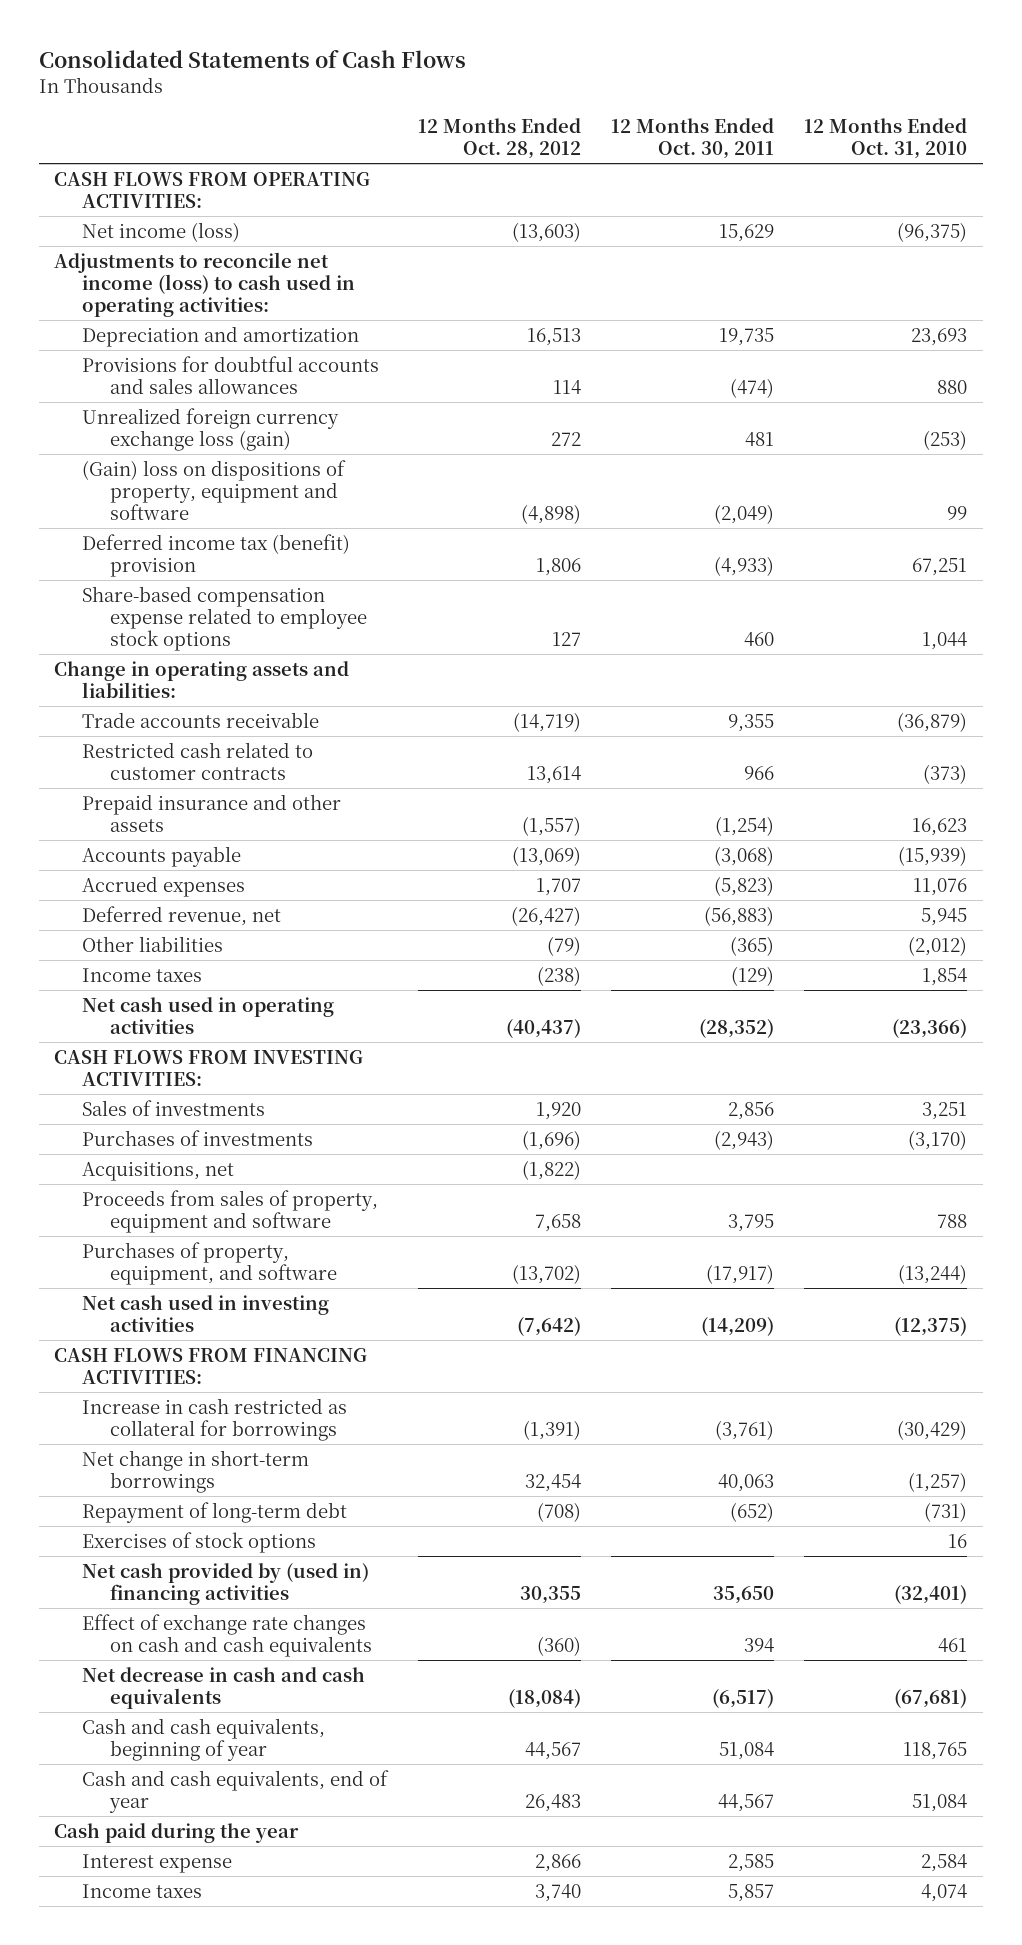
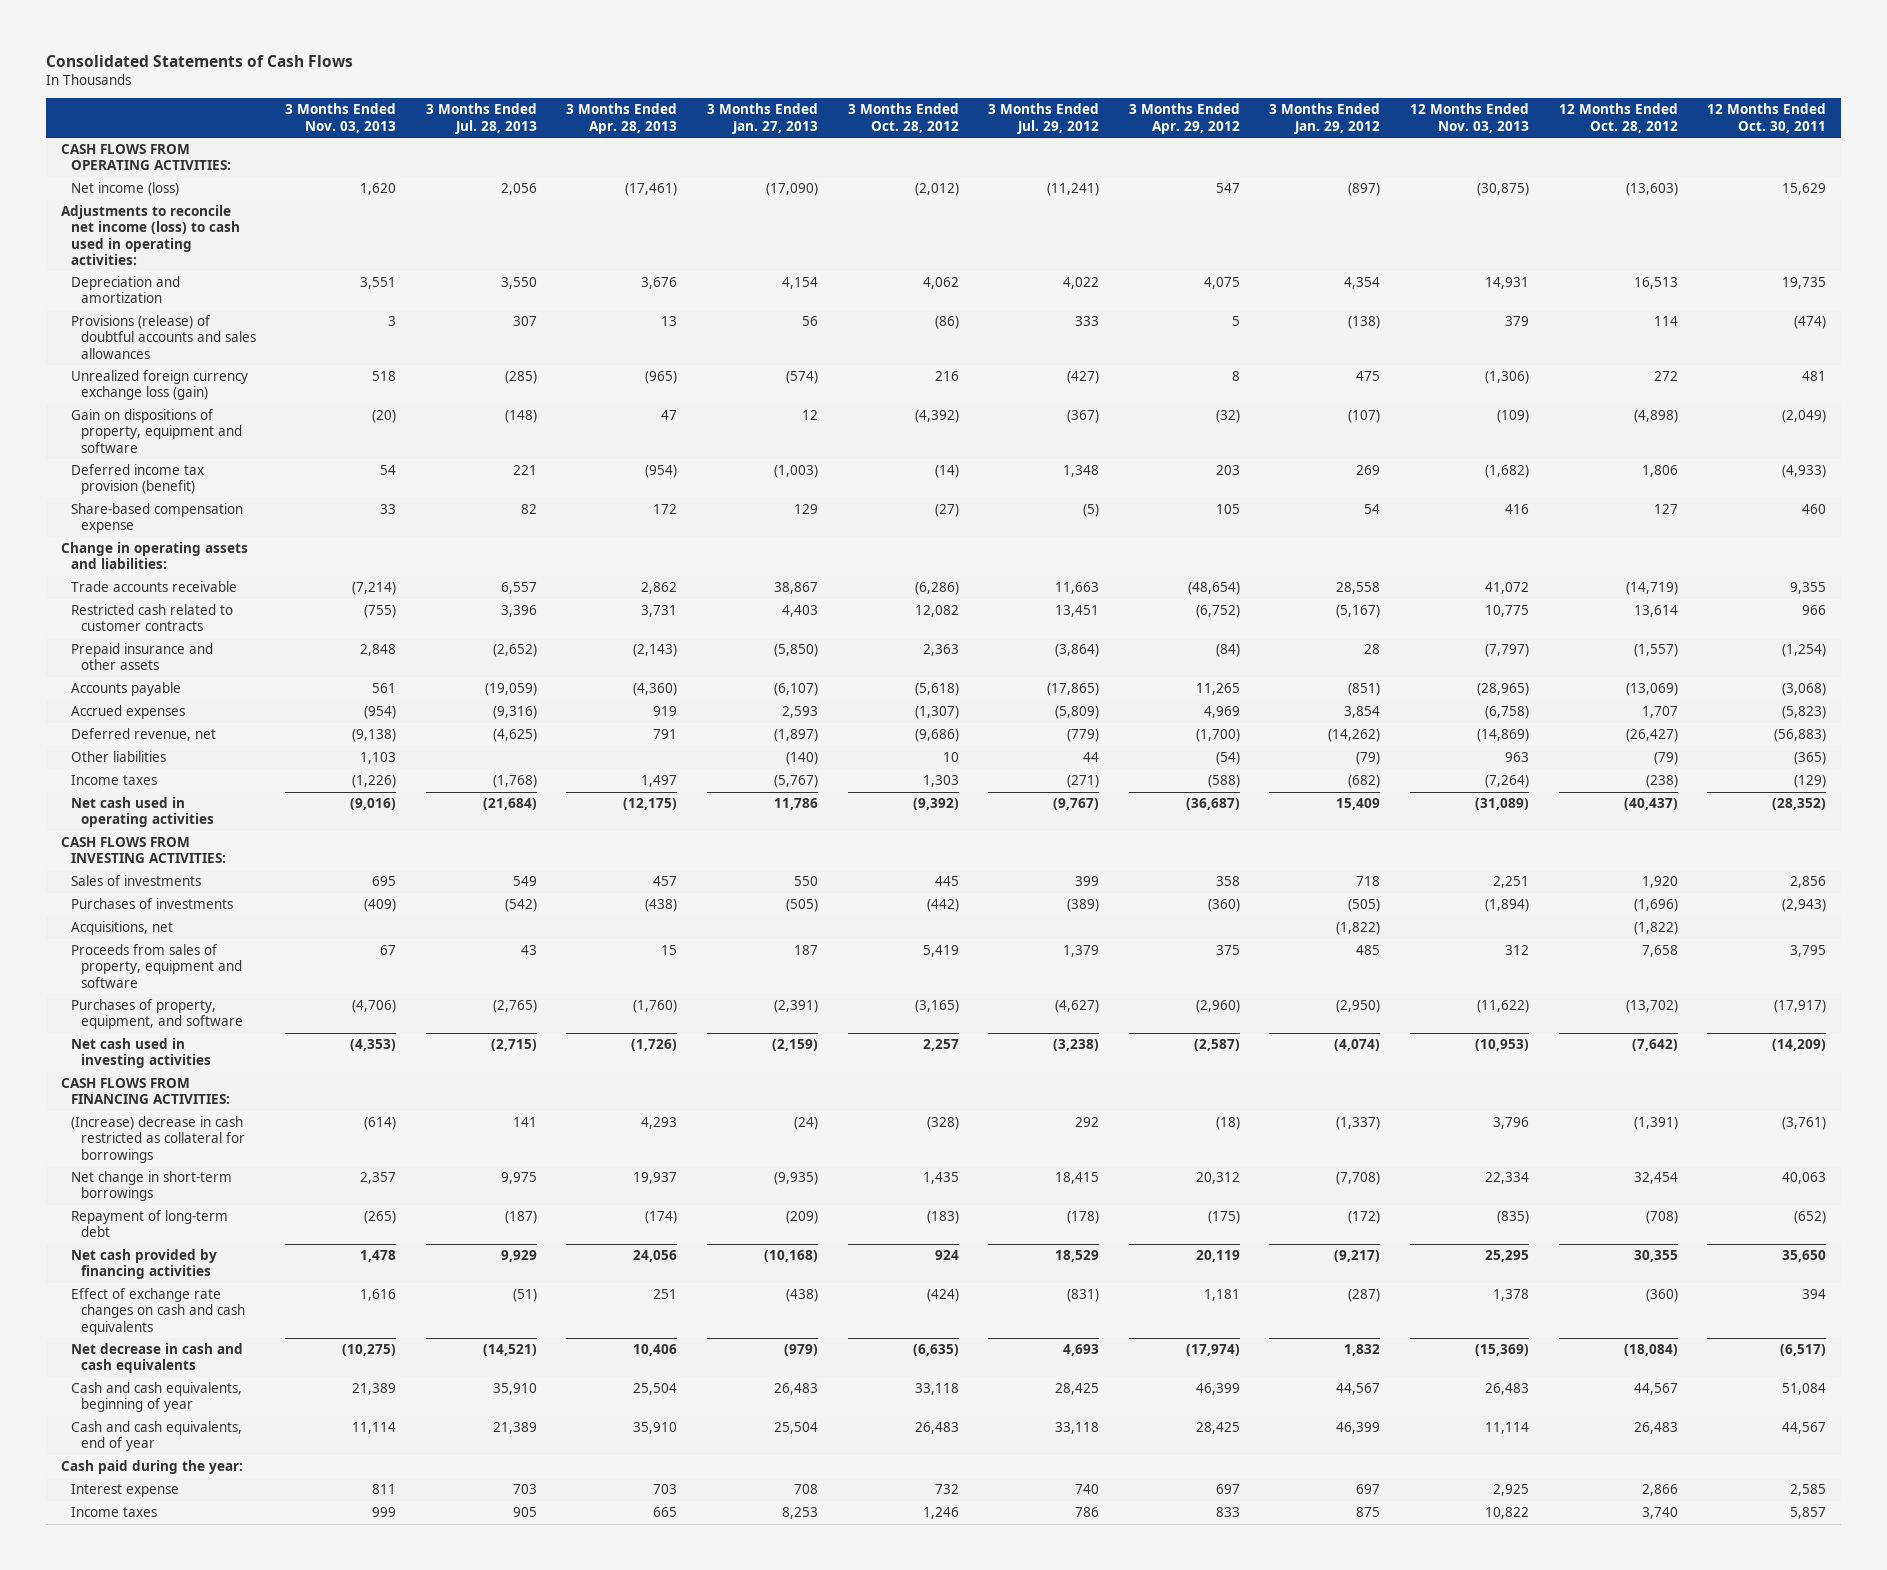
[804,118,968,160] 12 Months Ended Oct. 31, 2010 -> none
none -> [285,103,397,133] 3 Months Ended Nov. 03, 2013
none -> [425,103,537,134] 3 Months Ended Jul. 28, 2013
none -> [566,103,678,134] 3 Months Ended Apr. 28, 2013
none -> [707,103,819,134] 3 Months Ended Jan. 27, 2013
none -> [847,103,959,133] 3 Months Ended Oct. 28, 2012
none -> [988,103,1100,134] 3 Months Ended Jul. 29, 2012
none -> [1128,103,1240,134] 3 Months Ended Apr. 29, 2012
none -> [1269,103,1381,134] 3 Months Ended Jan. 29, 2012
none -> [1409,103,1529,133] 12 Months Ended Nov. 03, 2013
[82,355,380,394] Provisions for doubtful accounts and sales allowances -> [70,315,256,359] Provisions (release) of doubtful accounts and sales allowances
[82,459,347,520] (Gain) loss on dispositions of property, equipment and software -> [70,409,242,453] Gain on dispositions of property, equipment and software
[82,533,351,577] Deferred income tax (benefit) provision -> [70,464,204,495] Deferred income tax provision (benefit)
[82,585,368,651] Share-based compensation expense related to employee stock options -> [70,503,243,534] Share-based compensation expense
[82,1397,348,1441] Increase in cash restricted as collateral for borrowings -> [70,1116,245,1163] (Increase) decrease in cash restricted as collateral for borrowings
[82,1531,317,1553] Exercises of stock options -> none
[82,1562,370,1605] Net cash provided by (used in) financing activities -> [70,1249,217,1280] Net cash provided by financing activities
[54,1822,300,1843] Cash paid during the year -> [60,1460,243,1475] Cash paid during the year:

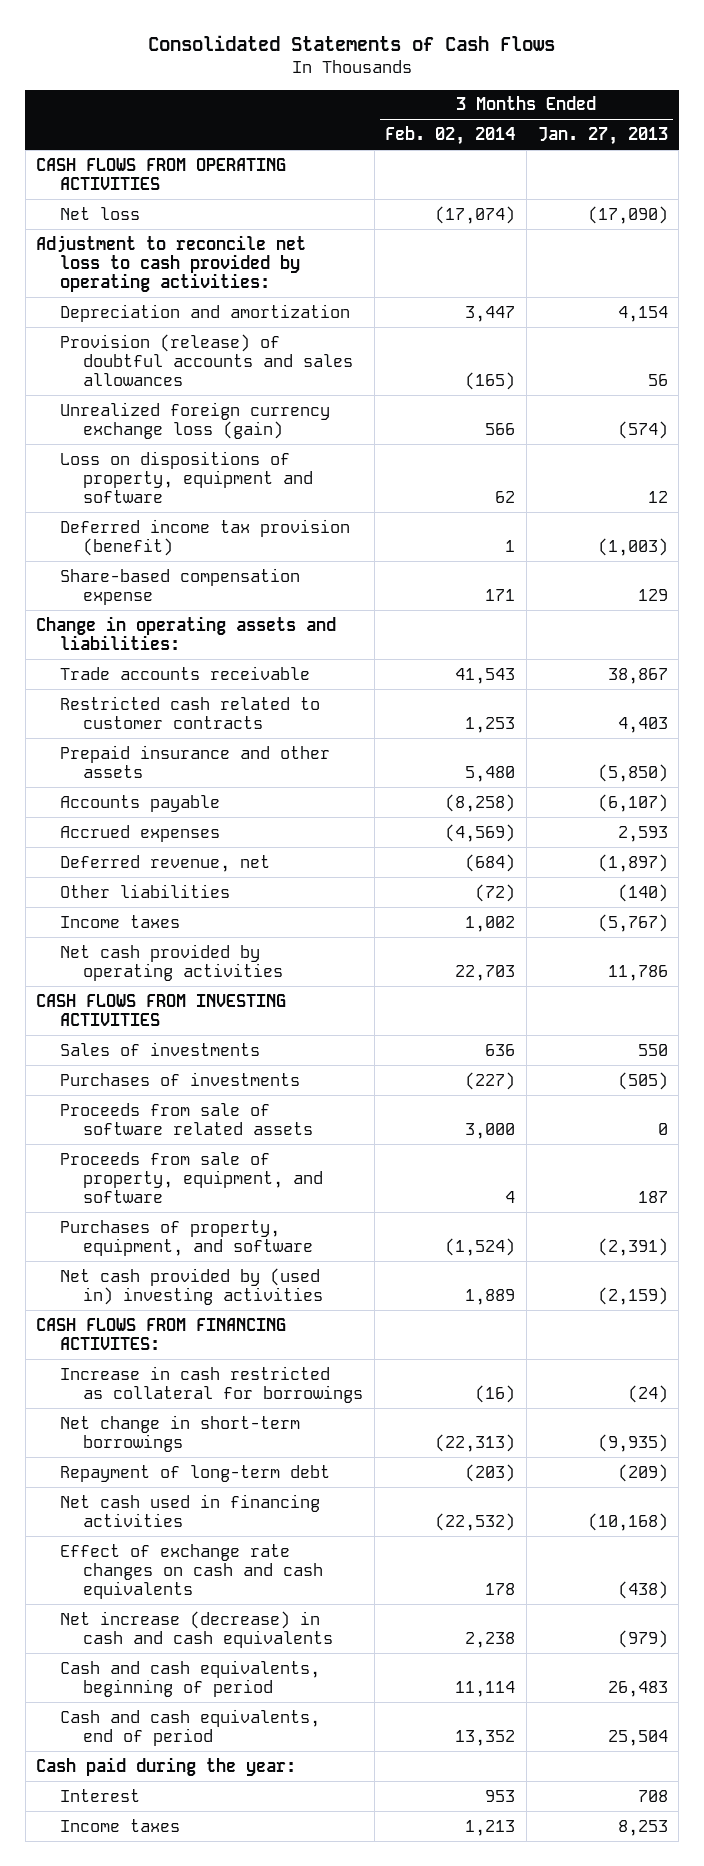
[285,103,397,133] 3 Months Ended Nov. 03, 2013 -> none
[425,103,537,134] 3 Months Ended Jul. 28, 2013 -> none
[566,103,678,134] 3 Months Ended Apr. 28, 2013 -> none
[847,103,959,133] 3 Months Ended Oct. 28, 2012 -> none
[988,103,1100,134] 3 Months Ended Jul. 29, 2012 -> none
[1128,103,1240,134] 3 Months Ended Apr. 29, 2012 -> none
[1269,103,1381,134] 3 Months Ended Jan. 29, 2012 -> none
[1409,103,1529,133] 12 Months Ended Nov. 03, 2013 -> none
[1558,103,1678,133] 12 Months Ended Oct. 28, 2012 -> none
[1707,103,1827,133] 12 Months Ended Oct. 30, 2011 -> none
none -> [385,126,516,146] Feb. 02, 2014
[60,144,231,171] CASH FLOWS FROM OPERATING ACTIVITIES: -> [36,157,287,191] CASH FLOWS FROM OPERATING ACTIVITIES
[70,182,179,197] Net income (loss) -> [59,206,140,220] Net loss
[60,205,240,265] Adjustments to reconcile net income (loss) to cash used in operating activities: -> [36,234,307,293] Adjustment to reconcile net loss to cash provided by operating activities:
[70,315,256,359] Provisions (release) of doubtful accounts and sales allowances -> [59,333,353,387] Provision (release) of doubtful accounts and sales allowances
[70,409,242,453] Gain on dispositions of property, equipment and software -> [59,450,313,504] Loss on dispositions of property, equipment and software
[70,797,214,828] Net cash used in operating activities -> [59,943,283,982] Net cash provided by operating activities
[60,837,226,864] CASH FLOWS FROM INVESTING ACTIVITIES: -> [36,993,287,1027] CASH FLOWS FROM INVESTING ACTIVITIES
[70,921,173,936] Acquisitions, net -> none
none -> [59,1102,313,1136] Proceeds from sale of software related assets
[70,944,242,988] Proceeds from sales of property, equipment and software -> [59,1151,323,1204] Proceeds from sale of property, equipment, and software
[70,1038,211,1069] Net cash used in investing activities -> [59,1267,323,1306] Net cash provided by (used in) investing activities
[60,1078,230,1105] CASH FLOWS FROM FINANCING ACTIVITIES: -> [36,1317,287,1351] CASH FLOWS FROM FINANCING ACTIVITES:
[70,1116,245,1163] (Increase) decrease in cash restricted as collateral for borrowings -> [59,1365,363,1404] Increase in cash restricted as collateral for borrowings
[70,1249,217,1280] Net cash provided by financing activities -> [59,1493,320,1528] Net cash used in financing activities
[70,1343,243,1374] Net decrease in cash and cash equivalents -> [59,1610,333,1649] Net increase (decrease) in cash and cash equivalents
[70,1382,242,1413] Cash and cash equivalents, beginning of year -> [59,1659,320,1698] Cash and cash equivalents, beginning of period
[70,1421,242,1452] Cash and cash equivalents, end of year -> [59,1708,320,1747] Cash and cash equivalents, end of period
[70,1484,179,1498] Interest expense -> [59,1788,140,1802] Interest

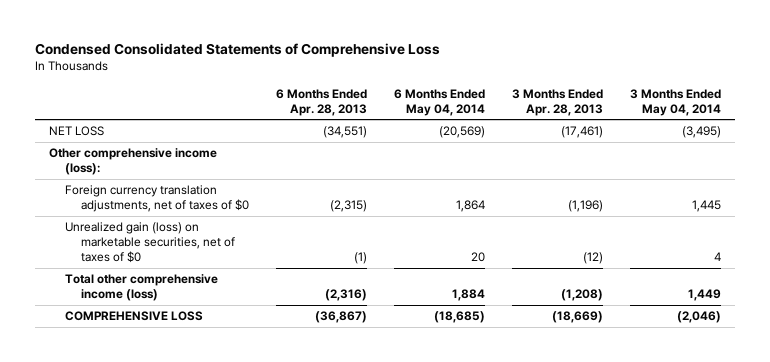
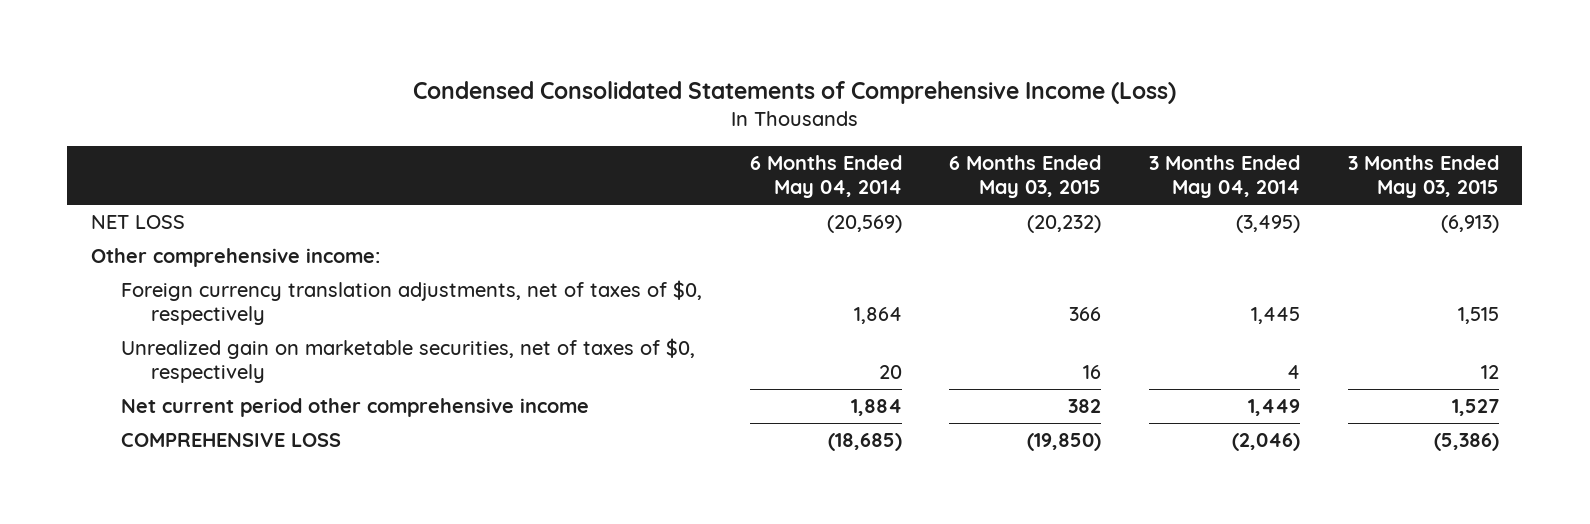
[35,43,441,58] Condensed Consolidated Statements of Comprehensive Loss -> [412,80,1176,104] Condensed Consolidated Statements of Comprehensive Income (Loss)
[275,88,367,116] 6 Months Ended Apr. 28, 2013 -> none
[512,88,604,116] 3 Months Ended Apr. 28, 2013 -> none
none -> [949,155,1102,199] 6 Months Ended May 03, 2015
none -> [1347,155,1499,199] 3 Months Ended May 03, 2015
[48,148,217,176] Other comprehensive income (loss): -> [91,248,381,268] Other comprehensive income:
[64,185,249,213] Foreign currency translation adjustments, net of taxes of $0 -> [121,280,703,326] Foreign currency translation adjustments, net of taxes of $0, respectively
[64,222,235,264] Unrealized gain (loss) on marketable securities, net of taxes of $0 -> [121,338,696,384] Unrealized gain on marketable securities, net of taxes of $0, respectively
[64,274,218,302] Total other comprehensive income (loss) -> [121,398,590,418] Net current period other comprehensive income

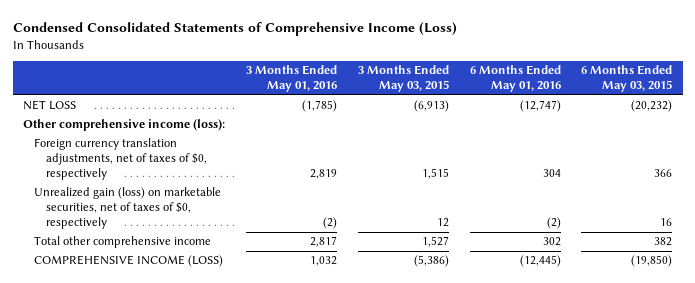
[749,155,902,199] 6 Months Ended May 04, 2014 -> none
[1148,155,1300,199] 3 Months Ended May 04, 2014 -> none
none -> [245,65,337,93] 3 Months Ended May 01, 2016
none -> [469,65,561,93] 6 Months Ended May 01, 2016
[91,248,381,268] Other comprehensive income: -> [23,119,226,132] Other comprehensive income (loss):
[121,338,696,384] Unrealized gain on marketable securities, net of taxes of $0, respectively -> [34,187,222,230] Unrealized gain (loss) on marketable securities, net of taxes of $0, respectively
[121,398,590,418] Net current period other comprehensive income -> [34,236,212,249] Total other comprehensive income
[121,433,342,448] COMPREHENSIVE LOSS -> [34,255,224,268] COMPREHENSIVE INCOME (LOSS)

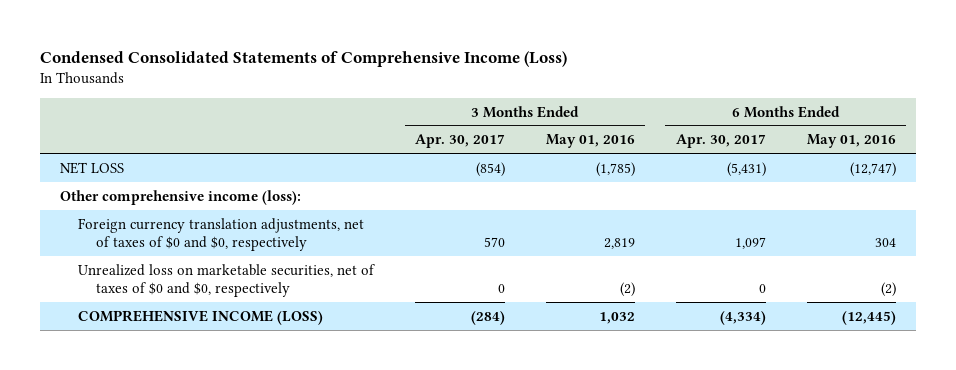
[357,65,449,93] 3 Months Ended May 03, 2015 -> none
[581,65,673,93] 6 Months Ended May 03, 2015 -> none
none -> [414,134,505,149] Apr. 30, 2017
none -> [675,134,766,149] Apr. 30, 2017
[34,236,212,249] Total other comprehensive income -> none
[34,138,207,181] Foreign currency translation adjustments, net of taxes of $0, respectively -> [78,217,365,252] Foreign currency translation adjustments, net of taxes of $0 and $0, respectively
[34,187,222,230] Unrealized gain (loss) on marketable securities, net of taxes of $0, respectively -> [78,263,376,298] Unrealized loss on marketable securities, net of taxes of $0 and $0, respectively

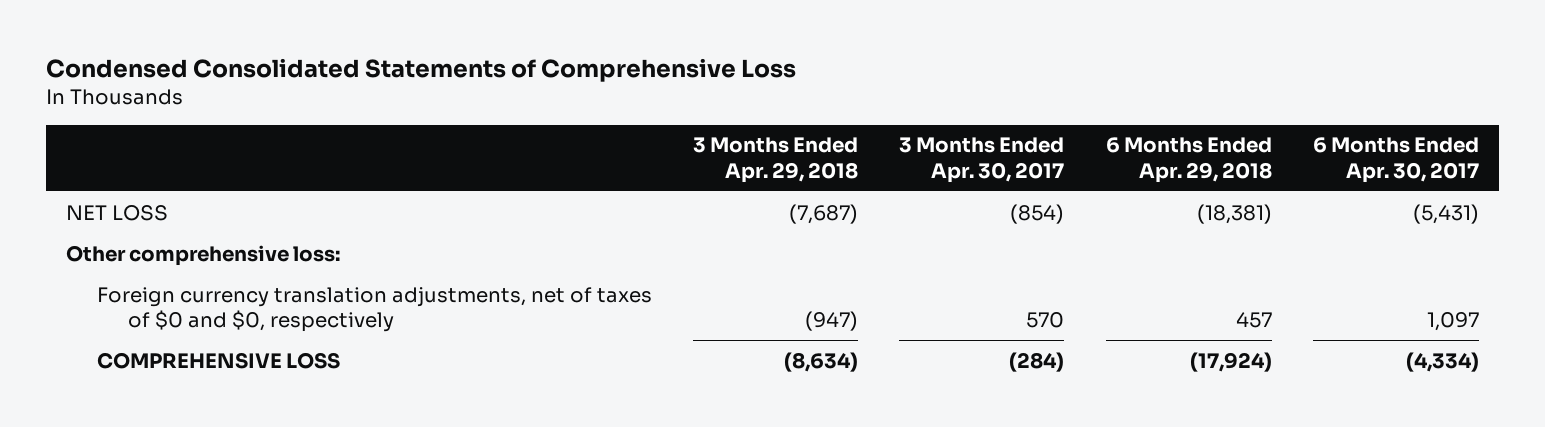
[39,50,567,67] Condensed Consolidated Statements of Comprehensive Income (Loss) -> [45,58,796,83] Condensed Consolidated Statements of Comprehensive Loss
[545,134,635,149] May 01, 2016 -> none
[806,134,896,149] May 01, 2016 -> none
none -> [693,137,859,184] 3 Months Ended Apr. 29, 2018
none -> [1105,137,1272,184] 6 Months Ended Apr. 29, 2018
[60,189,302,205] Other comprehensive income (loss): -> [66,244,341,266] Other comprehensive loss:
[78,263,376,298] Unrealized loss on marketable securities, net of taxes of $0 and $0, respectively -> none
[78,309,324,325] COMPREHENSIVE INCOME (LOSS) -> [96,351,340,369] COMPREHENSIVE LOSS

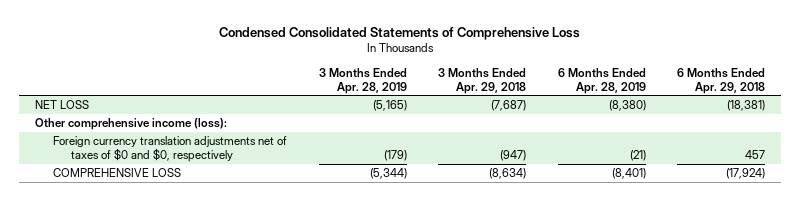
[899,137,1065,184] 3 Months Ended Apr. 30, 2017 -> none
[1312,137,1479,184] 6 Months Ended Apr. 30, 2017 -> none
none -> [318,67,407,94] 3 Months Ended Apr. 28, 2019
none -> [557,67,646,94] 6 Months Ended Apr. 28, 2019
[66,244,341,266] Other comprehensive loss: -> [35,118,228,131] Other comprehensive income (loss):
[96,286,652,333] Foreign currency translation adjustments, net of taxes of $0 and $0, respectively -> [53,136,288,162] Foreign currency translation adjustments net of taxes of $0 and $0, respectively

